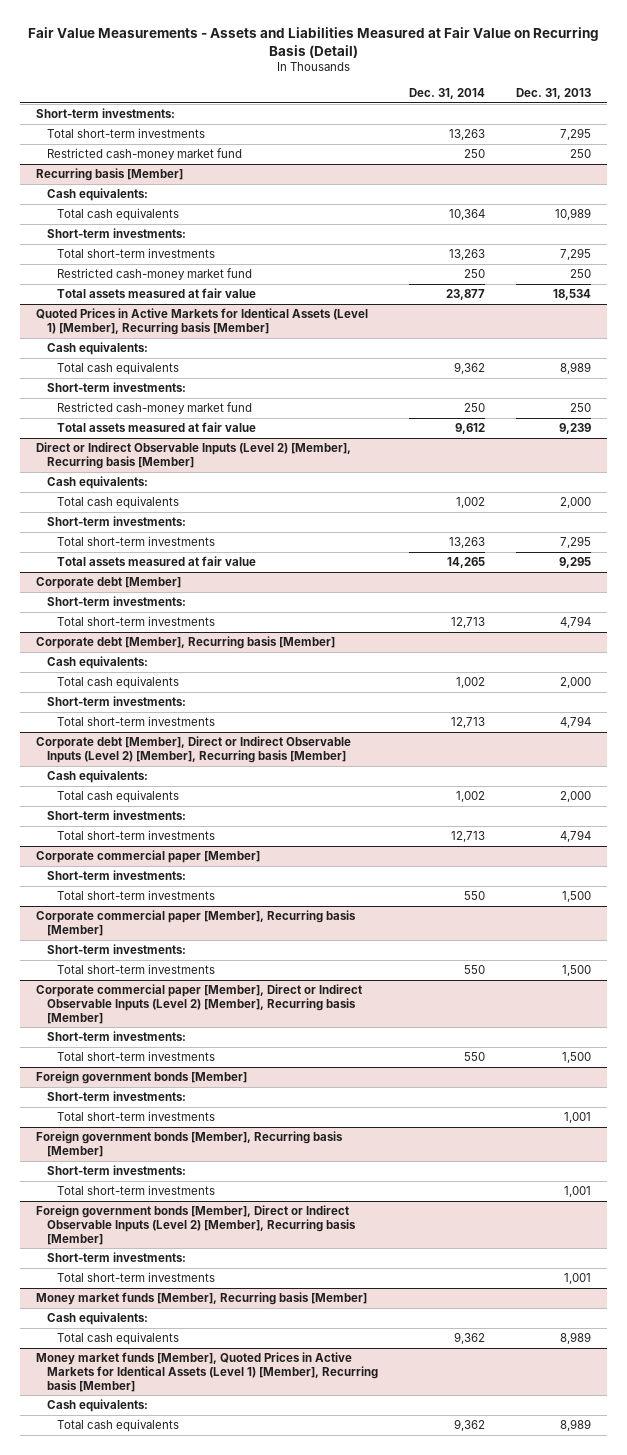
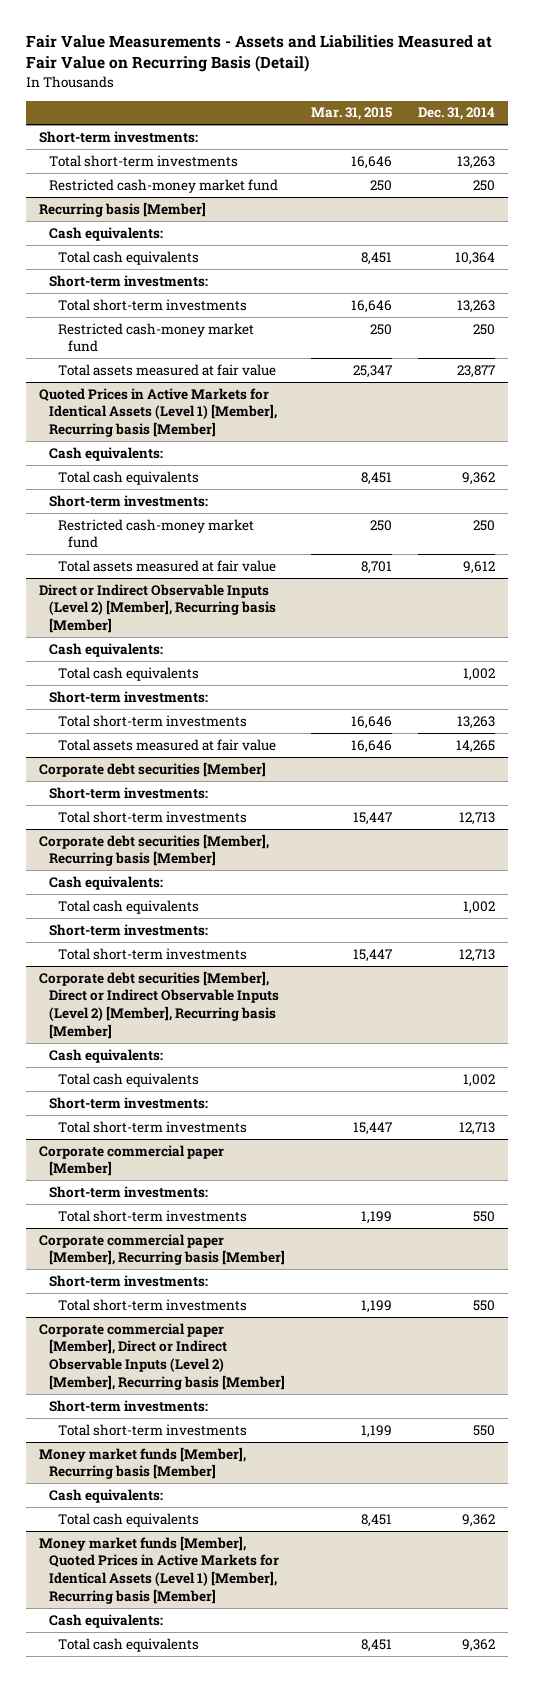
[516,88,592,100] Dec. 31, 2013 -> none
none -> [310,107,392,121] Mar. 31, 2015
[35,577,181,590] Corporate debt [Member] -> [39,761,267,777] Corporate debt securities [Member]
[35,636,335,650] Corporate debt [Member], Recurring basis [Member] -> [39,833,270,867] Corporate debt securities [Member], Recurring basis [Member]
[35,736,351,763] Corporate debt [Member], Direct or Indirect Observable Inputs (Level 2) [Member], Recurring basis [Member] -> [39,970,279,1039] Corporate debt securities [Member], Direct or Indirect Observable Inputs (Level 2) [Member], Recurring basis [Member]
[35,1071,247,1085] Foreign government bonds [Member] -> none
[46,1091,186,1102] Short-term investments: -> none
[57,1111,216,1122] Total short-term investments -> none
[35,1131,343,1157] Foreign government bonds [Member], Recurring basis [Member] -> none
[46,1165,186,1176] Short-term investments: -> none
[57,1185,216,1196] Total short-term investments -> none
[35,1205,356,1245] Foreign government bonds [Member], Direct or Indirect Observable Inputs (Level 2) [Member], Recurring basis [Member] -> none
[46,1252,186,1263] Short-term investments: -> none
[57,1272,216,1283] Total short-term investments -> none

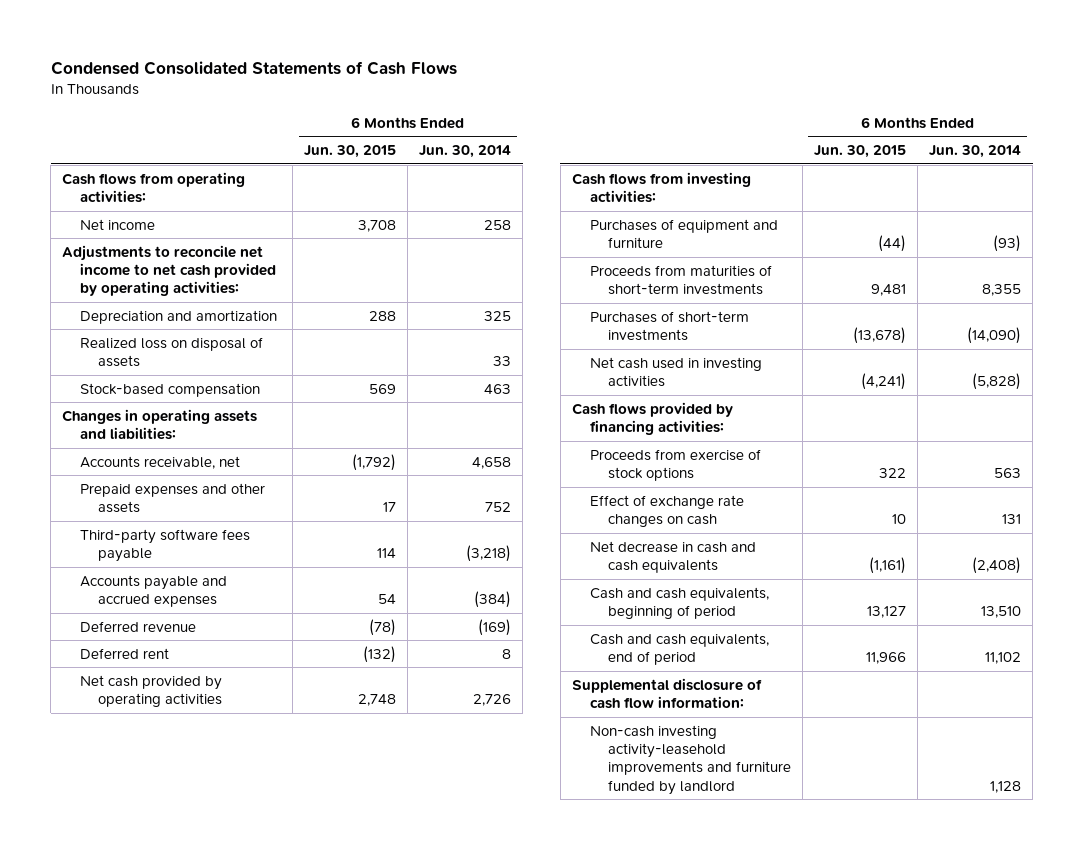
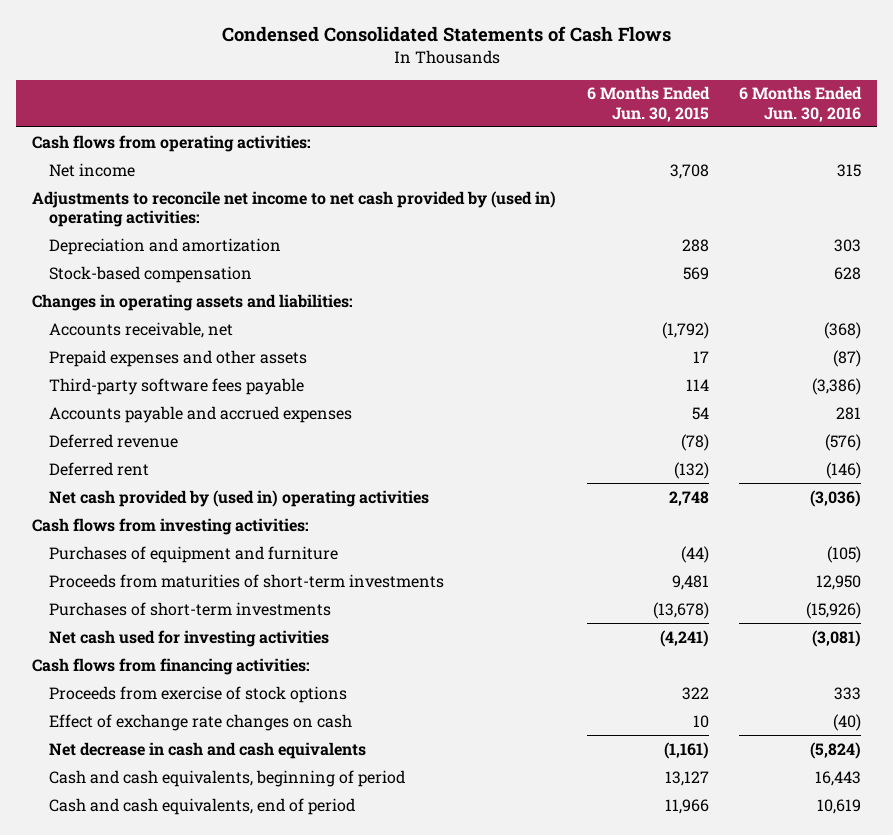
[419,145,512,159] Jun. 30, 2014 -> none
none -> [739,86,863,122] 6 Months Ended Jun. 30, 2016
[62,244,277,297] Adjustments to reconcile net income to net cash provided by operating activities: -> [31,190,556,228] Adjustments to reconcile net income to net cash provided by (used in) operating activities:
[80,336,264,368] Realized loss on disposal of assets -> none
[80,674,223,708] Net cash provided by operating activities -> [49,489,430,507] Net cash provided by (used in) operating activities
[589,356,762,388] Net cash used in investing activities -> [49,629,330,647] Net cash used for investing activities
[571,401,733,436] Cash flows provided by financing activities: -> [31,657,310,675] Cash flows from financing activities:
[571,677,762,710] Supplemental disclosure of cash flow information: -> none
[589,724,792,795] Non-cash investing activity-leasehold improvements and furniture funded by landlord -> none

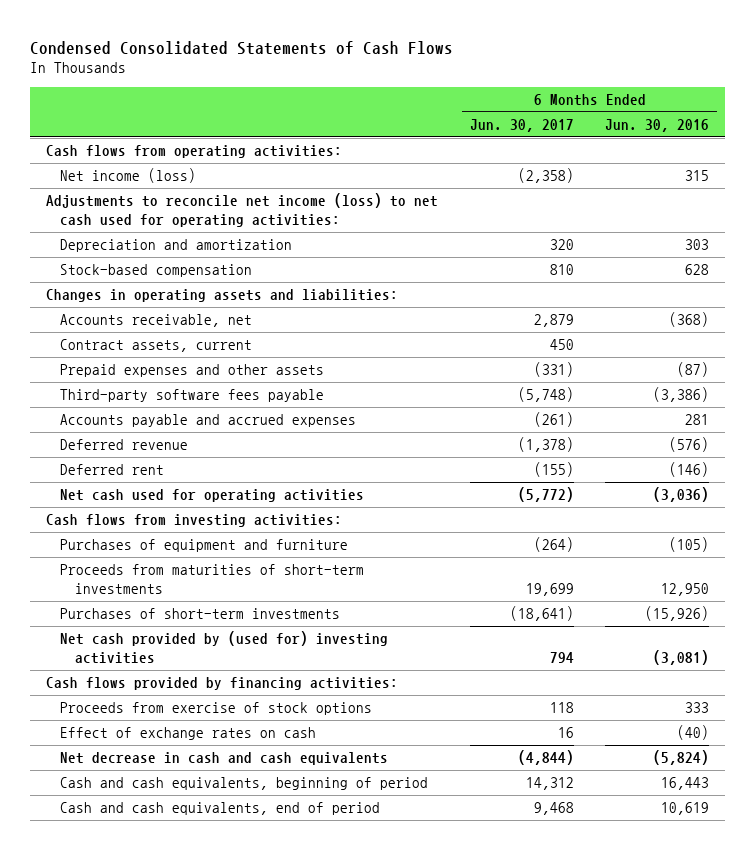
[586,86,710,122] 6 Months Ended Jun. 30, 2015 -> none
none -> [469,119,574,133] Jun. 30, 2017
[49,162,136,177] Net income -> [60,168,197,184] Net income (loss)
[31,190,556,228] Adjustments to reconcile net income to net cash provided by (used in) operating activities: -> [46,193,439,228] Adjustments to reconcile net income (loss) to net cash used for operating activities:
none -> [60,339,253,353] Contract assets, current
[49,489,430,507] Net cash provided by (used in) operating activities -> [60,489,365,503] Net cash used for operating activities
[49,629,330,647] Net cash used for investing activities -> [60,631,389,665] Net cash provided by (used for) investing activities
[31,657,310,675] Cash flows from financing activities: -> [46,677,399,691] Cash flows provided by financing activities:
[49,713,353,731] Effect of exchange rate changes on cash -> [60,727,317,741] Effect of exchange rates on cash

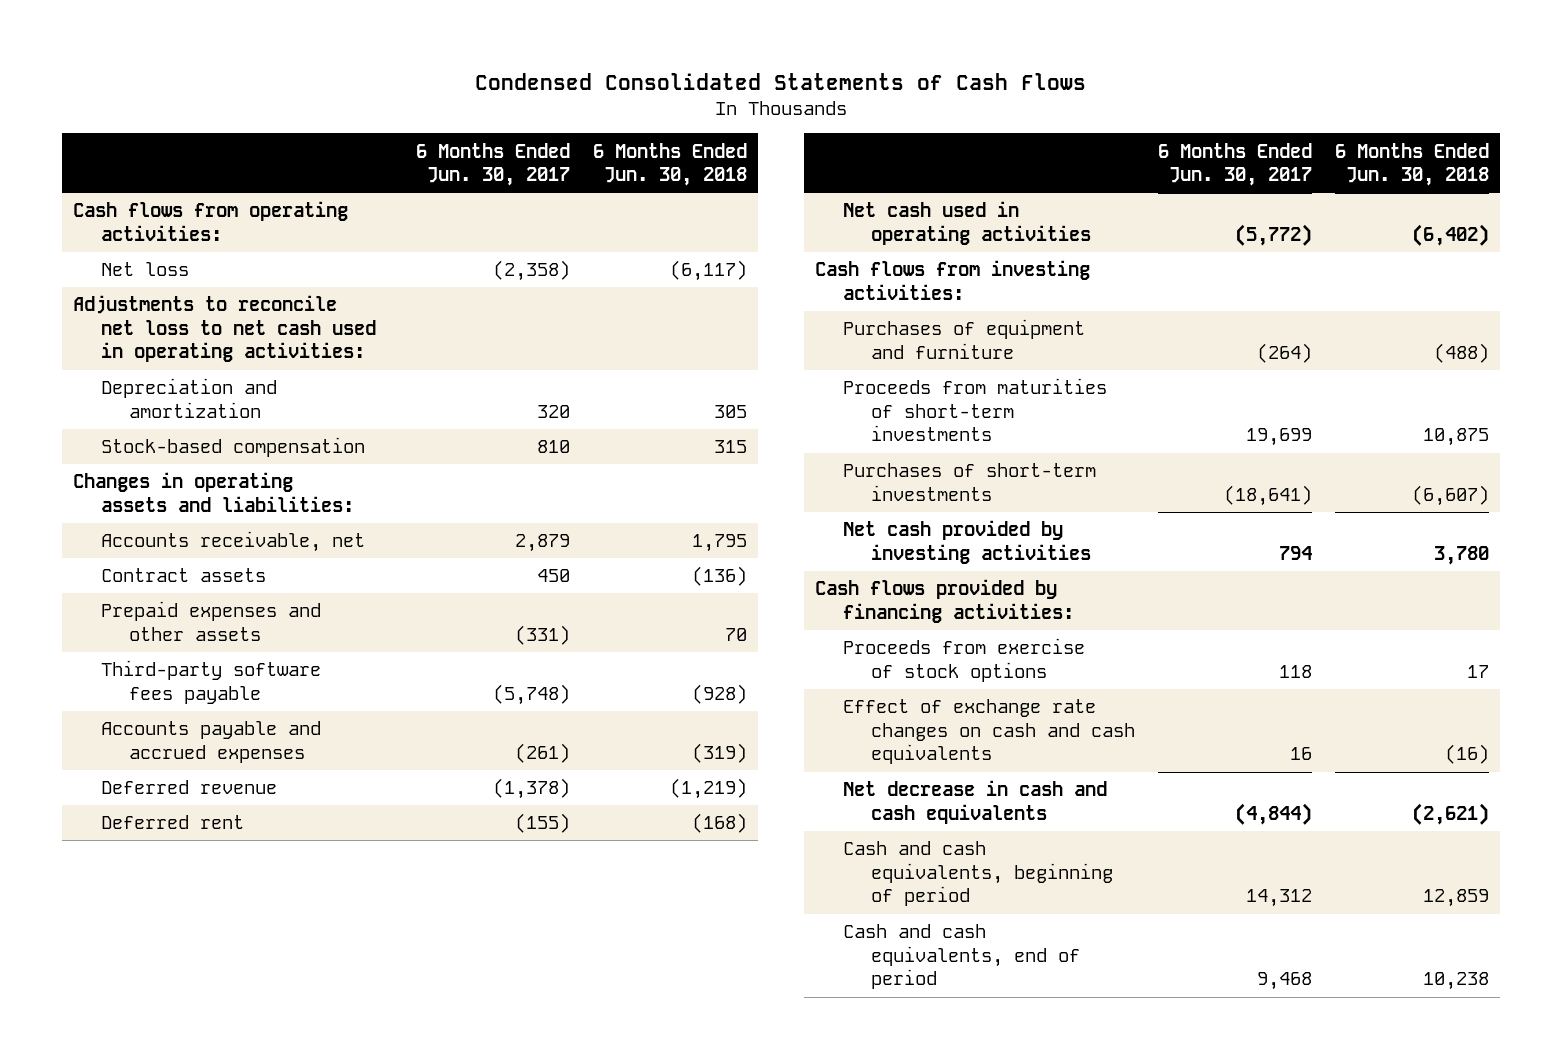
[605,119,710,133] Jun. 30, 2016 -> none
none -> [592,142,747,187] 6 Months Ended Jun. 30, 2018
[60,168,197,184] Net income (loss) -> [101,262,190,277] Net loss
[46,193,439,228] Adjustments to reconcile net income (loss) to net cash used for operating activities: -> [73,295,377,363] Adjustments to reconcile net loss to net cash used in operating activities:
[60,339,253,353] Contract assets, current -> [101,568,267,583] Contract assets
[60,489,365,503] Net cash used for operating activities -> [843,201,1092,245] Net cash used in operating activities
[60,631,389,665] Net cash provided by (used for) investing activities -> [843,520,1092,564] Net cash provided by investing activities
[60,727,317,741] Effect of exchange rates on cash -> [843,699,1136,765] Effect of exchange rate changes on cash and cash equivalents

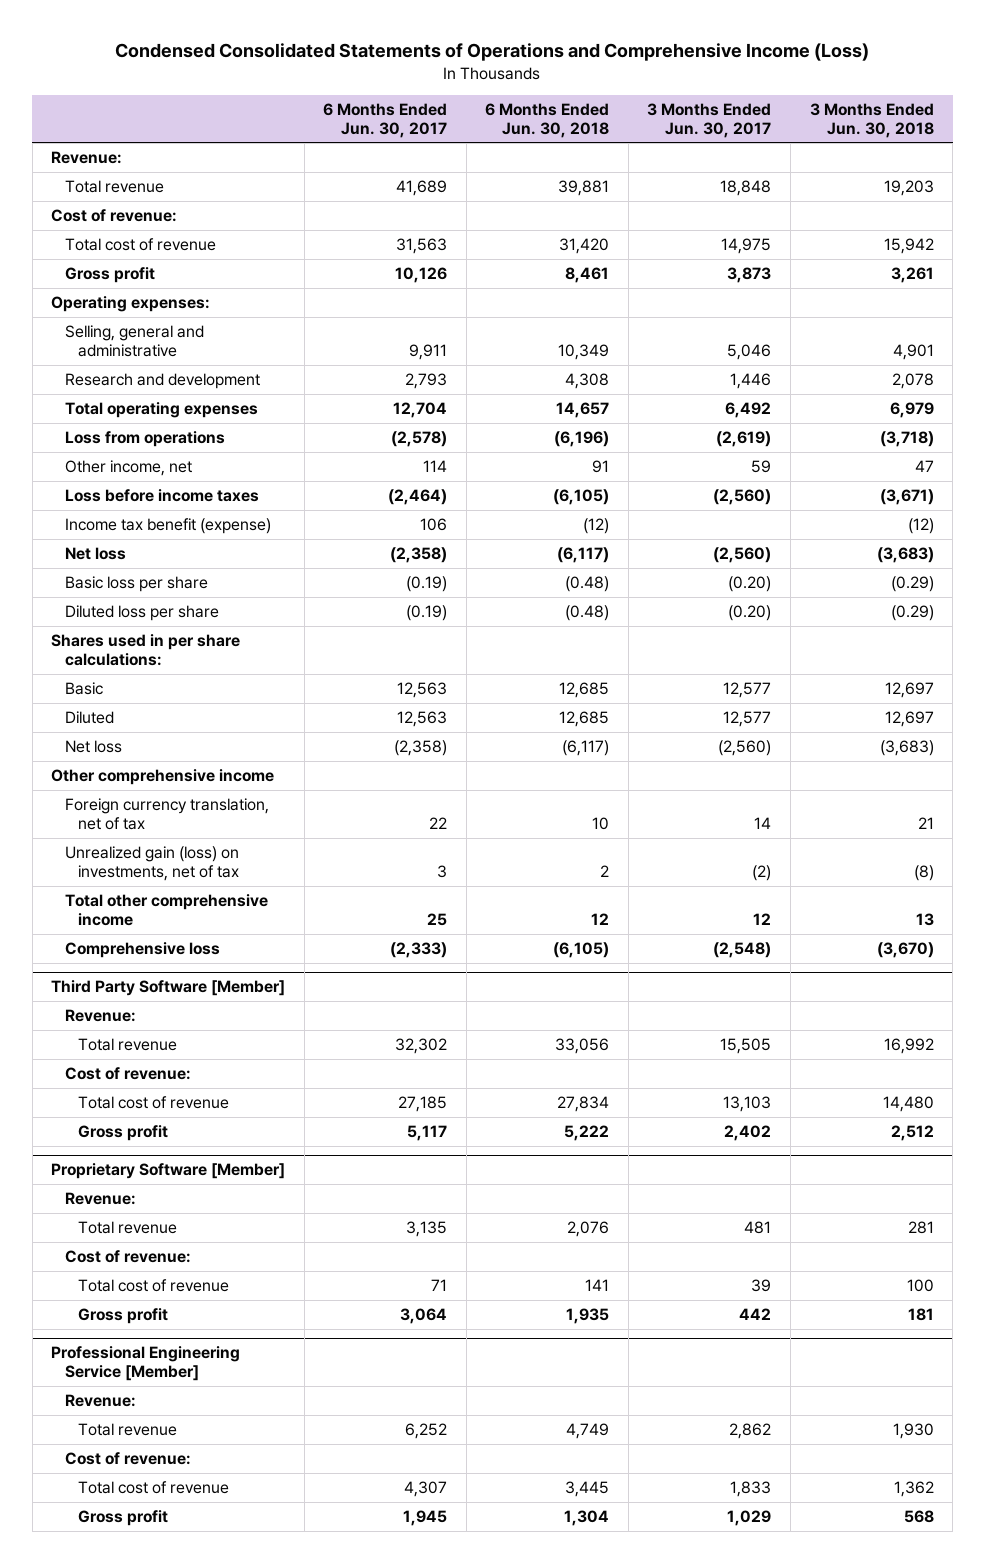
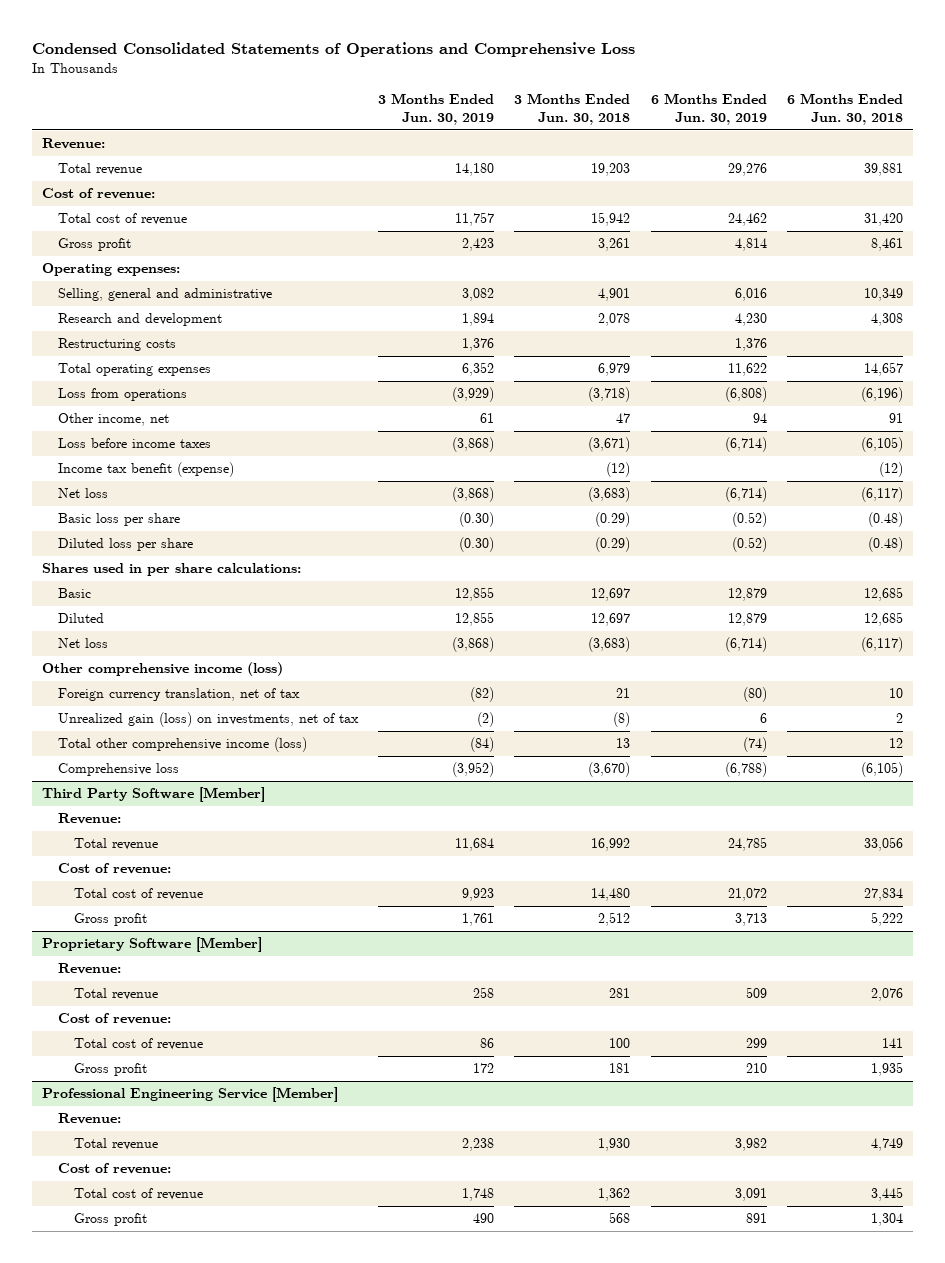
[115,43,870,62] Condensed Consolidated Statements of Operations and Comprehensive Income (Loss) -> [31,41,635,57] Condensed Consolidated Statements of Operations and Comprehensive Loss
[323,102,448,138] 6 Months Ended Jun. 30, 2017 -> none
[647,102,772,138] 3 Months Ended Jun. 30, 2017 -> none
none -> [378,93,495,126] 3 Months Ended Jun. 30, 2019
none -> [650,93,767,126] 6 Months Ended Jun. 30, 2019
none -> [58,338,177,352] Restructuring costs
[51,769,275,786] Other comprehensive income -> [41,662,283,677] Other comprehensive income (loss)
[64,894,268,926] Total other comprehensive income -> [58,737,308,753] Total other comprehensive income (loss)

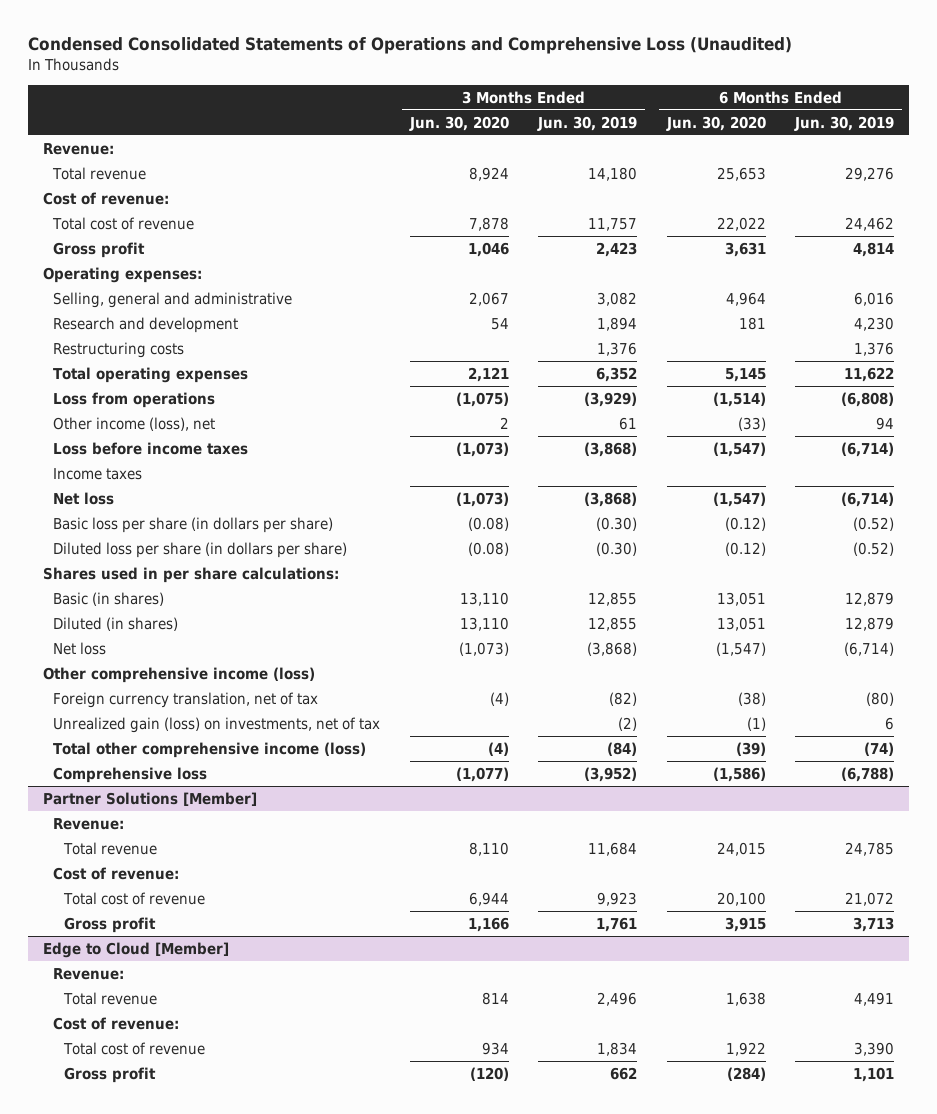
[31,41,635,57] Condensed Consolidated Statements of Operations and Comprehensive Loss -> [27,37,792,55] Condensed Consolidated Statements of Operations and Comprehensive Loss (Unaudited)
[514,93,631,126] 3 Months Ended Jun. 30, 2018 -> none
[786,93,903,126] 6 Months Ended Jun. 30, 2018 -> none
none -> [408,115,509,131] Jun. 30, 2020
none -> [665,115,766,131] Jun. 30, 2020
[58,413,170,427] Other income, net -> [53,416,216,431] Other income (loss), net
[58,462,235,478] Income tax benefit (expense) -> [53,467,143,480] Income taxes
[58,513,181,527] Basic loss per share -> [53,516,334,533] Basic loss per share (in dollars per share)
[58,538,194,552] Diluted loss per share -> [53,541,348,558] Diluted loss per share (in dollars per share)
[58,588,92,599] Basic -> [53,591,165,606] Basic (in shares)
[58,613,105,624] Diluted -> [53,616,179,631] Diluted (in shares)
[41,787,265,803] Third Party Software [Member] -> none
none -> [42,791,257,806] Partner Solutions [Member]
[41,937,262,953] Proprietary Software [Member] -> none
[58,963,122,975] Revenue: -> none
[74,988,159,1001] Total revenue -> none
[58,1013,172,1025] Cost of revenue: -> none
[74,1038,204,1051] Total cost of revenue -> none
[74,1063,148,1077] Gross profit -> none
[41,1087,338,1103] Professional Engineering Service [Member] -> none
none -> [42,941,229,958] Edge to Cloud [Member]
[462,1138,495,1152] 2,238 -> [597,991,638,1006] 2,496
[734,1138,767,1152] 3,982 -> [854,991,895,1006] 4,491
[462,1188,495,1202] 1,748 -> [597,1041,638,1056] 1,834
[734,1188,767,1202] 3,091 -> [854,1041,895,1056] 3,390
[473,1213,495,1224] 490 -> [610,1066,638,1080] 662
[745,1213,767,1224] 891 -> [853,1066,895,1082] 1,101

